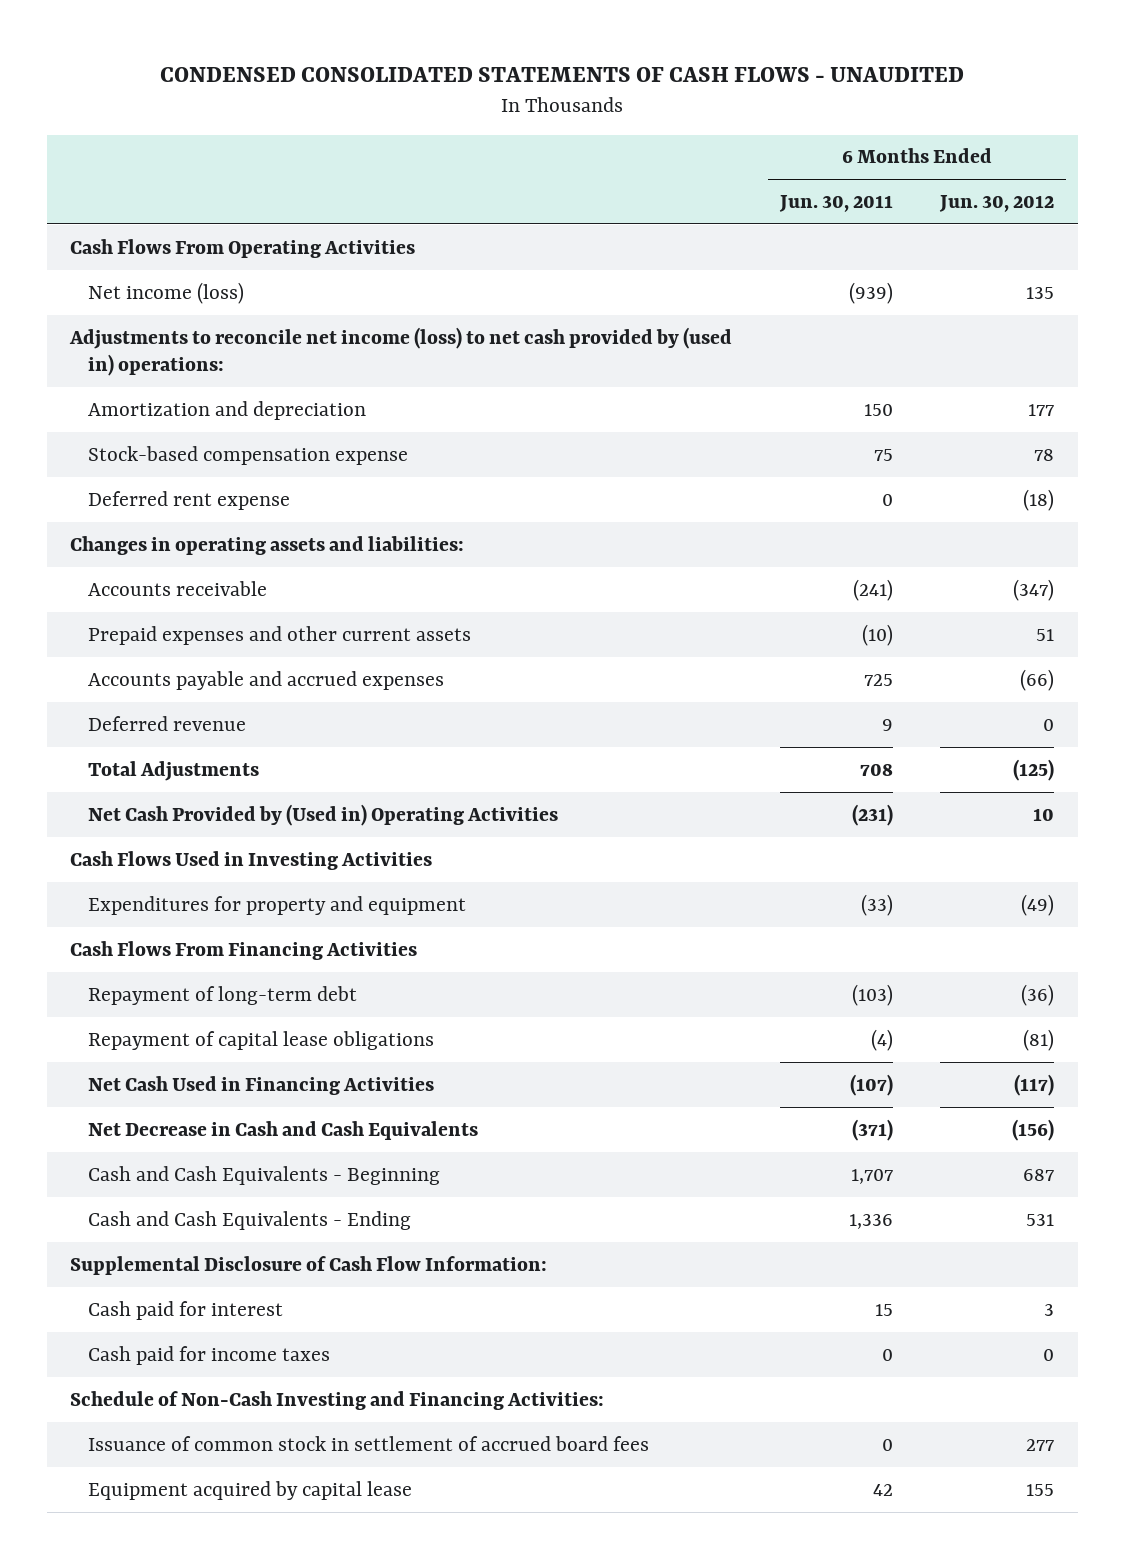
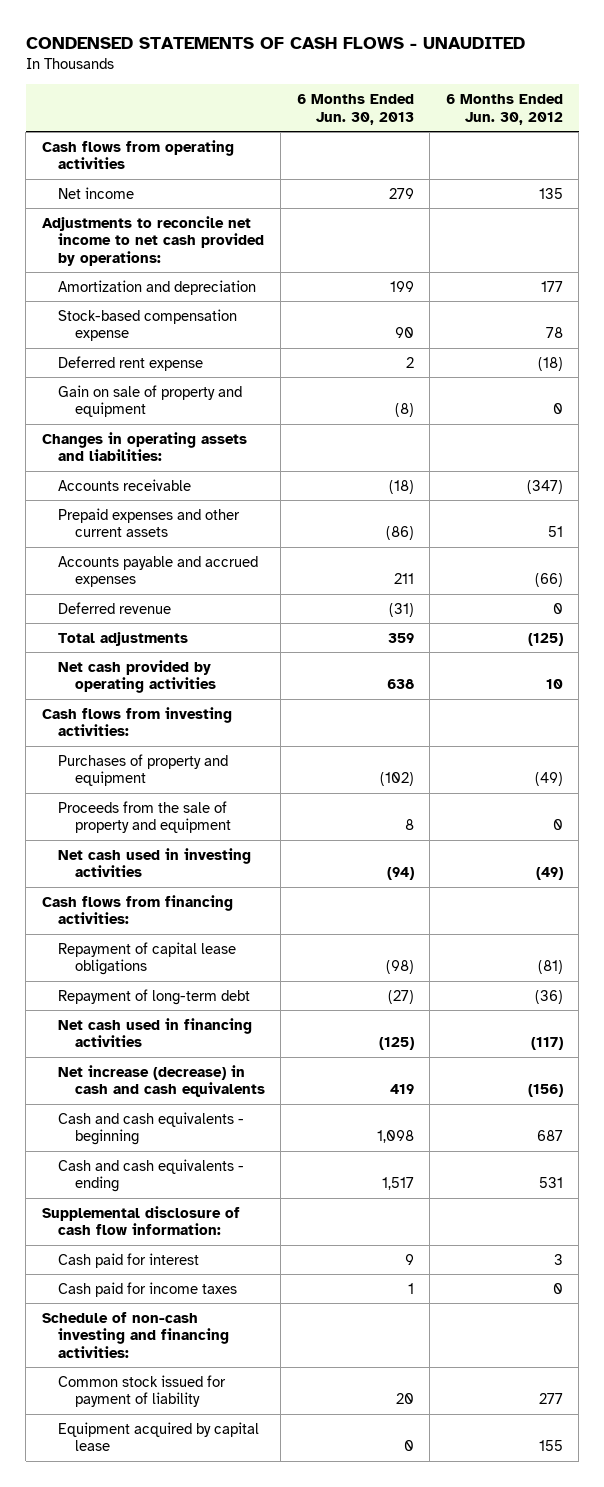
[160,66,965,82] CONDENSED CONSOLIDATED STATEMENTS OF CASH FLOWS - UNAUDITED -> [25,37,525,50] CONDENSED STATEMENTS OF CASH FLOWS - UNAUDITED
[778,194,893,212] Jun. 30, 2011 -> none
none -> [296,94,414,125] 6 Months Ended Jun. 30, 2013
[70,238,416,258] Cash Flows From Operating Activities -> [41,139,234,170] Cash flows from operating activities
[88,281,245,304] Net income (loss) -> [58,186,135,199] Net income
[69,326,733,377] Adjustments to reconcile net income (loss) to net cash provided by (used in) operations: -> [41,215,265,266] Adjustments to reconcile net income to net cash provided by operations:
none -> [58,384,243,418] Gain on sale of property and equipment
[88,760,260,781] Total Adjustments -> [58,631,189,646] Total adjustments
[88,803,559,826] Net Cash Provided by (Used in) Operating Activities -> [58,659,216,694] Net cash provided by operating activities
[70,850,433,870] Cash Flows Used in Investing Activities -> [41,706,232,737] Cash flows from investing activities:
[88,895,467,915] Expenditures for property and equipment -> [58,753,229,787] Purchases of property and equipment
none -> [58,800,231,834] Proceeds from the sale of property and equipment
none -> [58,847,252,878] Net cash used in investing activities
[70,940,418,960] Cash Flows From Financing Activities -> [41,894,233,925] Cash flows from financing activities:
[88,985,358,1005] Repayment of long-term debt -> [58,988,251,1005] Repayment of long-term debt
[88,1075,435,1095] Net Cash Used in Financing Activities -> [58,1017,253,1048] Net cash used in financing activities
[88,1120,479,1140] Net Decrease in Cash and Cash Equivalents -> [58,1064,265,1098] Net increase (decrease) in cash and cash equivalents
[88,1165,441,1185] Cash and Cash Equivalents - Beginning -> [58,1111,245,1146] Cash and cash equivalents - beginning
[88,1210,412,1230] Cash and Cash Equivalents - Ending -> [58,1158,245,1193] Cash and cash equivalents - ending
[70,1255,548,1275] Supplemental Disclosure of Cash Flow Information: -> [41,1205,240,1236] Supplemental disclosure of cash flow information:
[70,1390,605,1410] Schedule of Non-Cash Investing and Financing Activities: -> [41,1311,230,1358] Schedule of non-cash investing and financing activities:
[88,1435,650,1451] Issuance of common stock in settlement of accrued board fees -> [58,1374,227,1408] Common stock issued for payment of liability

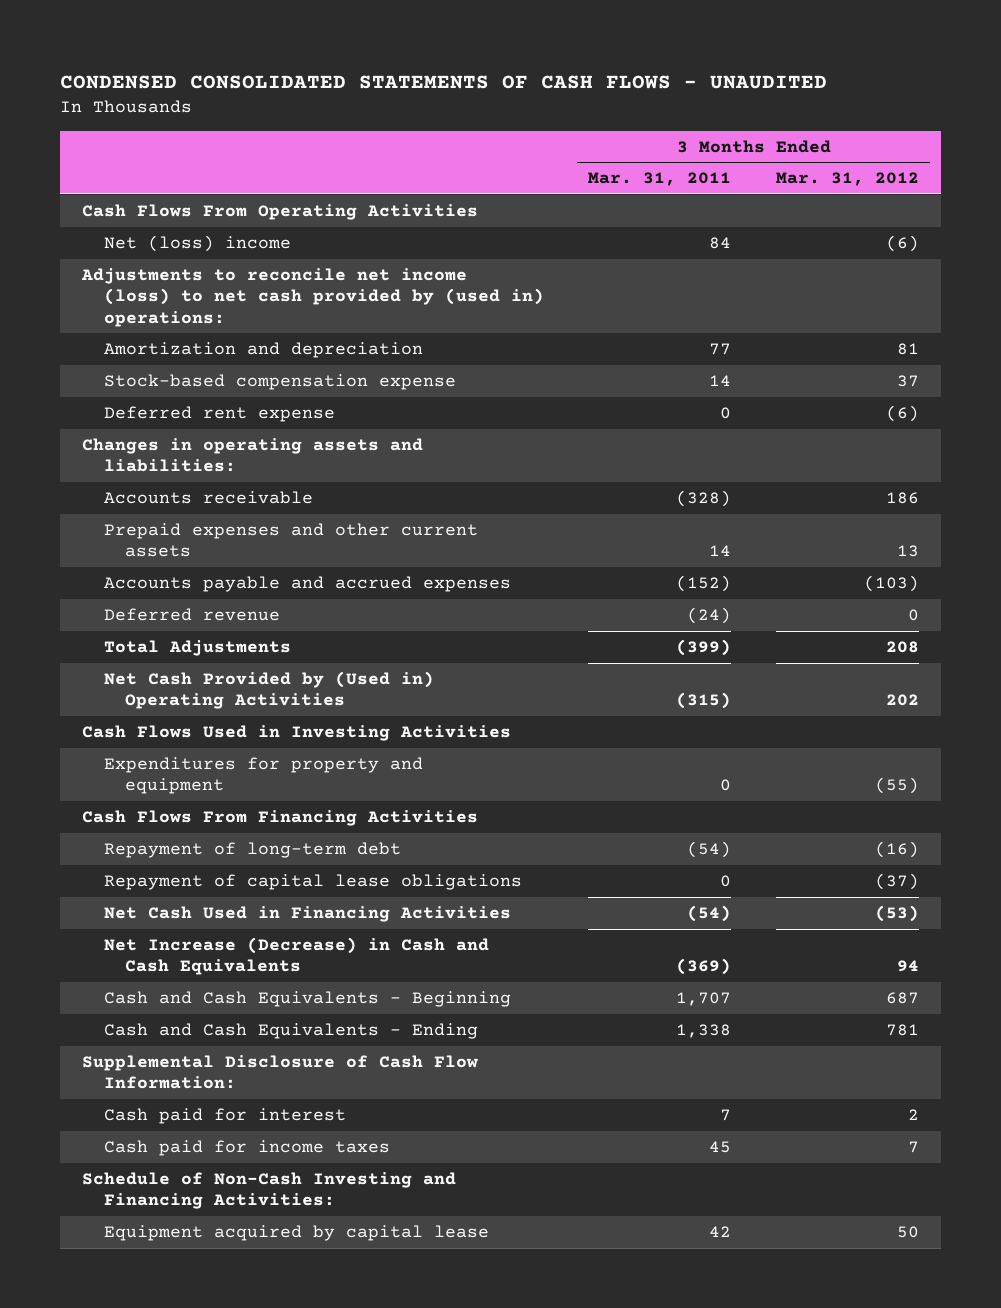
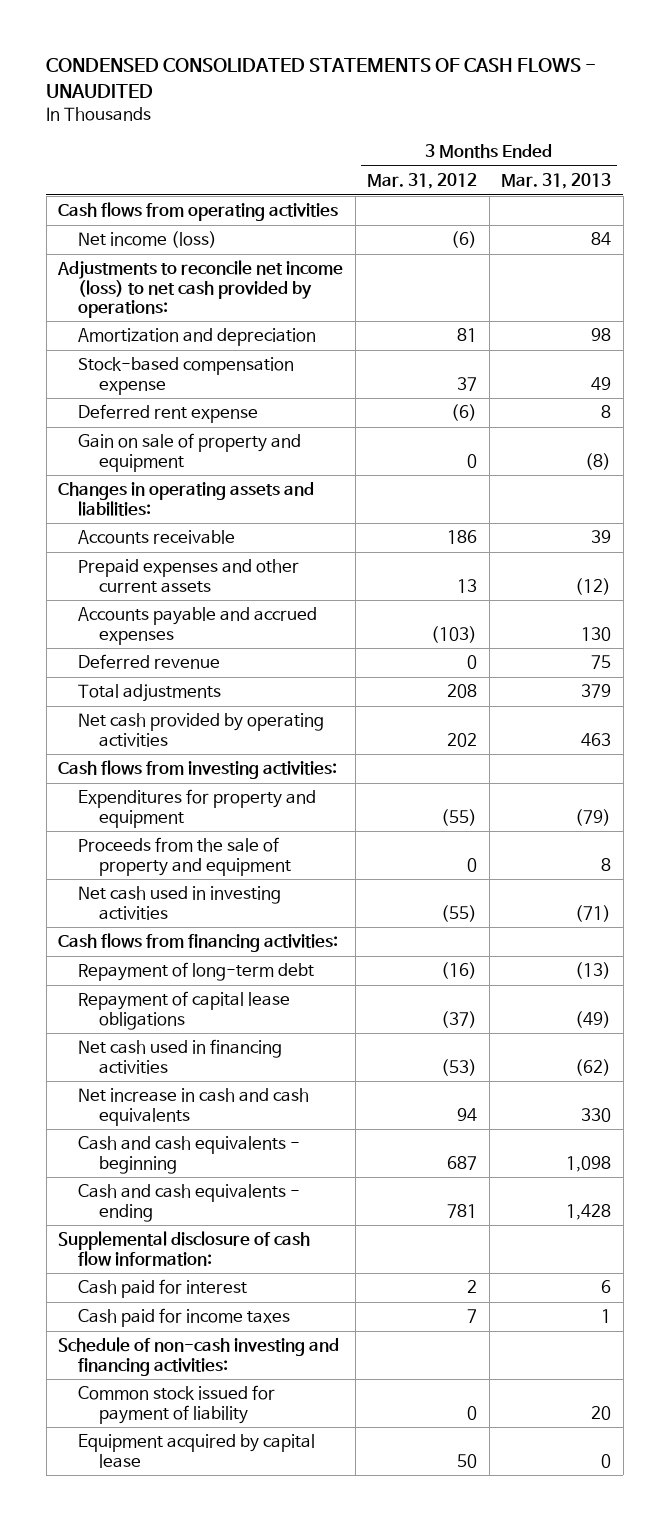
[588,172,732,187] Mar. 31, 2011 -> none
none -> [501,173,612,190] Mar. 31, 2013
[82,204,479,221] Cash Flows From Operating Activities -> [58,202,339,222] Cash flows from operating activities
[103,235,291,253] Net (loss) income -> [78,231,218,249] Net income (loss)
[81,268,544,327] Adjustments to reconcile net income (loss) to net cash provided by (used in) operations: -> [57,260,344,318] Adjustments to reconcile net income (loss) to net cash provided by operations:
none -> [78,433,302,472] Gain on sale of property and equipment
[103,640,291,657] Total Adjustments -> [78,684,222,703] Total adjustments
[103,671,434,710] Net Cash Provided by (Used in) Operating Activities -> [78,713,325,747] Net cash provided by operating activities
[82,725,512,742] Cash Flows Used in Investing Activities -> [58,760,338,780] Cash flows from investing activities:
none -> [78,837,291,876] Proceeds from the sale of property and equipment
none -> [78,886,282,920] Net cash used in investing activities
[82,810,479,827] Cash Flows From Financing Activities -> [58,933,339,953] Cash flows from financing activities:
[103,906,511,923] Net Cash Used in Financing Activities -> [78,1039,283,1074] Net cash used in financing activities
[103,937,489,976] Net Increase (Decrease) in Cash and Cash Equivalents -> [78,1088,310,1126] Net increase in cash and cash equivalents
[103,991,511,1008] Cash and Cash Equivalents - Beginning -> [78,1136,301,1174] Cash and cash equivalents - beginning
[103,1023,478,1040] Cash and Cash Equivalents - Ending -> [78,1184,301,1222] Cash and cash equivalents - ending
[82,1055,479,1090] Supplemental Disclosure of Cash Flow Information: -> [58,1231,311,1266] Supplemental disclosure of cash flow information:
[82,1172,457,1210] Schedule of Non-Cash Investing and Financing Activities: -> [58,1337,340,1376] Schedule of non-cash investing and financing activities:
none -> [78,1385,276,1424] Common stock issued for payment of liability

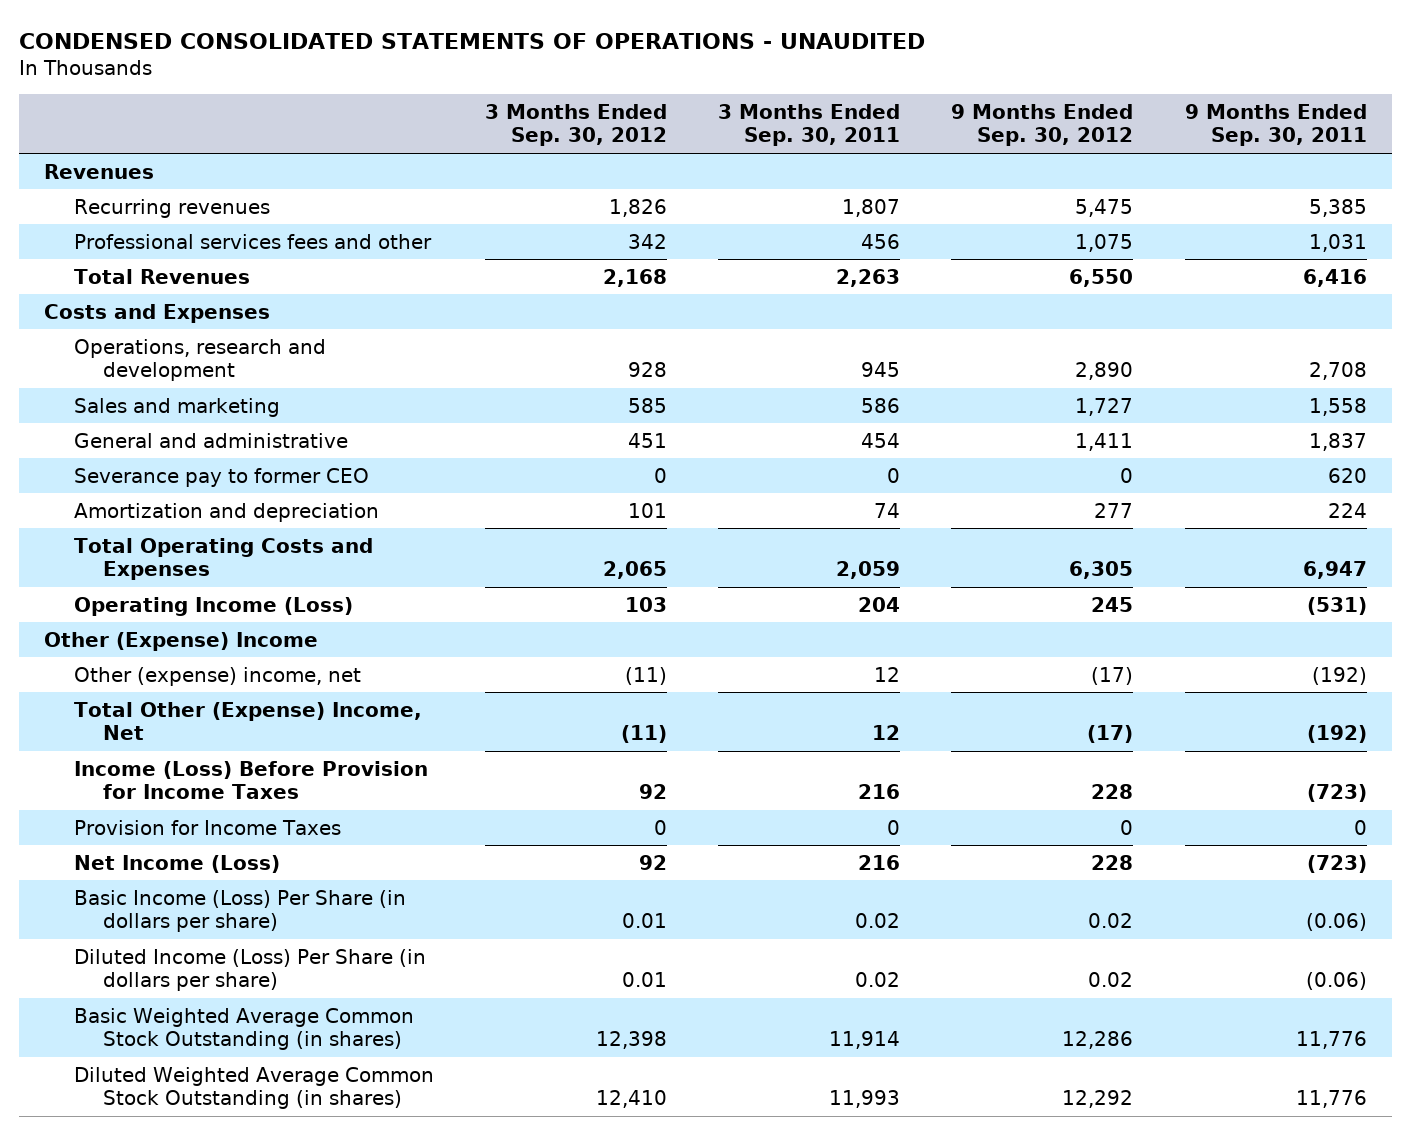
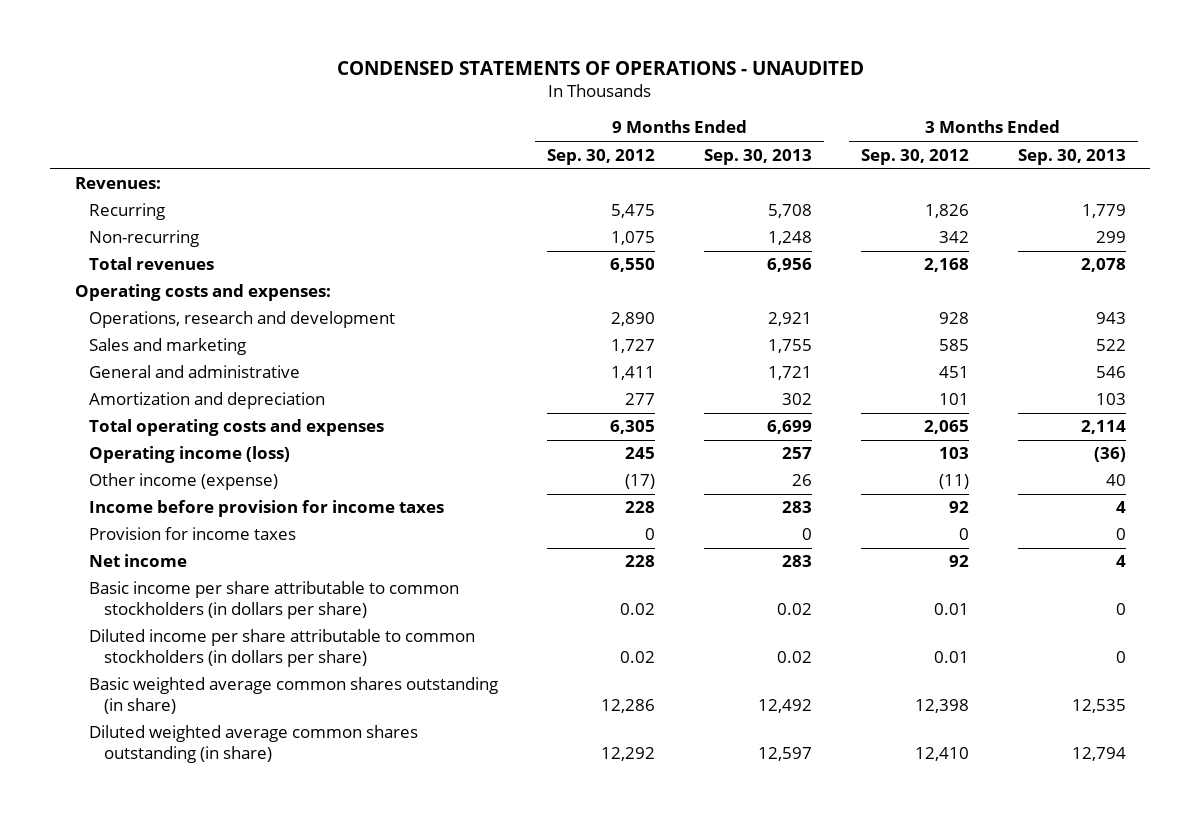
[18,32,925,49] CONDENSED CONSOLIDATED STATEMENTS OF OPERATIONS - UNAUDITED -> [337,61,865,76] CONDENSED STATEMENTS OF OPERATIONS - UNAUDITED
[718,103,901,147] 3 Months Ended Sep. 30, 2011 -> none
[1184,103,1367,147] 9 Months Ended Sep. 30, 2011 -> none
none -> [704,148,813,165] Sep. 30, 2013
none -> [1017,148,1126,165] Sep. 30, 2013
[44,163,155,179] Revenues -> [74,177,161,190] Revenues:
[73,198,270,218] Recurring revenues -> [89,203,166,221] Recurring
[73,233,432,249] Professional services fees and other -> [89,230,200,248] Non-recurring
[73,268,250,284] Total Revenues -> [89,257,215,271] Total revenues
[44,303,271,323] Costs and Expenses -> [74,284,331,302] Operating costs and expenses:
[73,467,369,487] Severance pay to former CEO -> none
[44,631,319,651] Other (Expense) Income -> none
[73,701,422,741] Total Other (Expense) Income, Net -> none
[73,537,373,581] Total Operating Costs and Expenses -> [89,419,385,437] Total operating costs and expenses
[73,596,353,616] Operating Income (Loss) -> [89,446,291,464] Operating income (loss)
[73,666,361,686] Other (expense) income, net -> [89,473,279,491] Other income (expense)
[73,760,428,800] Income (Loss) Before Provision for Income Taxes -> [89,500,445,518] Income before provision for income taxes
[73,819,341,835] Provision for Income Taxes -> [89,527,297,541] Provision for income taxes
[73,854,280,873] Net Income (Loss) -> [89,554,188,568] Net income
[73,889,406,933] Basic Income (Loss) Per Share (in dollars per share) -> [89,581,460,619] Basic income per share attributable to common stockholders (in dollars per share)
[73,948,426,992] Diluted Income (Loss) Per Share (in dollars per share) -> [89,629,476,667] Diluted income per share attributable to common stockholders (in dollars per share)
[73,1007,414,1051] Basic Weighted Average Common Stock Outstanding (in shares) -> [89,677,499,714] Basic weighted average common shares outstanding (in share)
[73,1066,434,1110] Diluted Weighted Average Common Stock Outstanding (in shares) -> [89,725,419,763] Diluted weighted average common shares outstanding (in share)

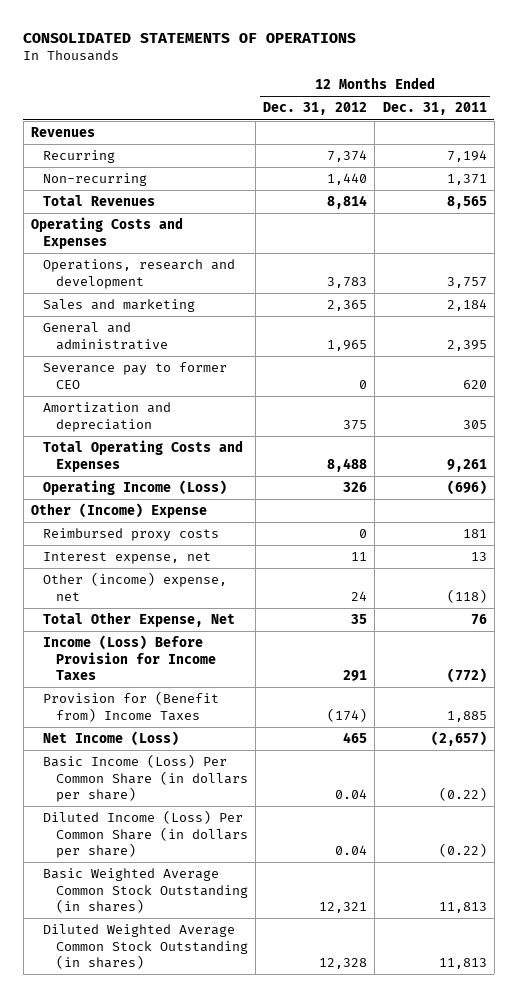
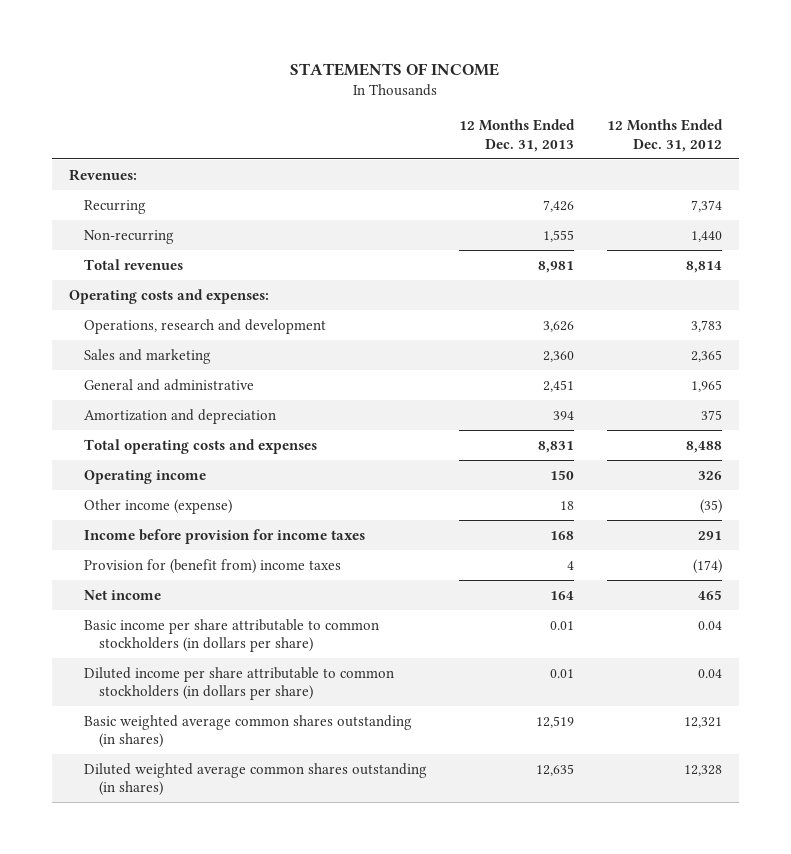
[23,33,357,44] CONSOLIDATED STATEMENTS OF OPERATIONS -> [290,63,500,77] STATEMENTS OF INCOME
[382,102,487,116] Dec. 31, 2011 -> none
none -> [459,119,576,152] 12 Months Ended Dec. 31, 2013
[30,127,95,138] Revenues -> [68,168,137,181] Revenues:
[43,195,156,207] Total Revenues -> [83,258,183,270] Total revenues
[30,217,183,249] Operating Costs and Expenses -> [68,288,269,304] Operating costs and expenses:
[43,362,228,389] Severance pay to former CEO -> none
[30,503,207,519] Other (Income) Expense -> none
[43,528,220,542] Reimbursed proxy costs -> none
[43,552,212,565] Interest expense, net -> none
[43,612,236,628] Total Other Expense, Net -> none
[43,440,244,472] Total Operating Costs and Expenses -> [83,438,317,454] Total operating costs and expenses
[43,480,228,496] Operating Income (Loss) -> [83,469,206,484] Operating income
[43,572,228,601] Other (income) expense, net -> [83,498,232,514] Other income (expense)
[351,590,368,601] 24 -> [700,498,723,514] (35)
[43,635,217,681] Income (Loss) Before Provision for Income Taxes -> [83,528,365,544] Income before provision for income taxes
[43,691,220,722] Provision for (Benefit from) Income Taxes -> [83,558,341,574] Provision for (benefit from) income taxes
[43,731,180,747] Net Income (Loss) -> [83,589,161,600] Net income
[43,754,249,803] Basic Income (Loss) Per Common Share (in dollars per share) -> [83,618,379,653] Basic income per share attributable to common stockholders (in dollars per share)
[43,810,249,859] Diluted Income (Loss) Per Common Share (in dollars per share) -> [83,666,394,701] Diluted income per share attributable to common stockholders (in dollars per share)
[43,868,249,914] Basic Weighted Average Common Stock Outstanding (in shares) -> [83,714,412,749] Basic weighted average common shares outstanding (in shares)
[43,924,249,970] Diluted Weighted Average Common Stock Outstanding (in shares) -> [83,762,427,797] Diluted weighted average common shares outstanding (in shares)

